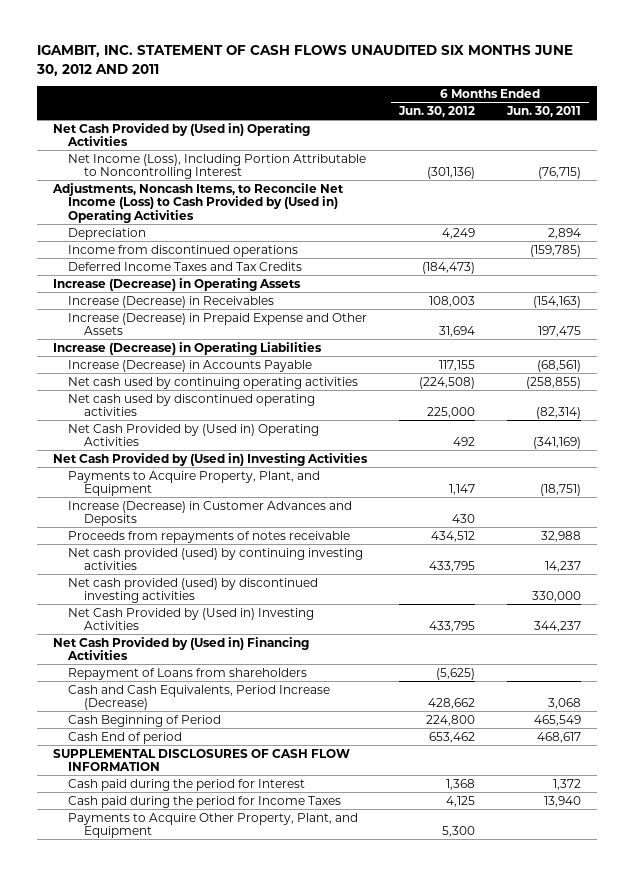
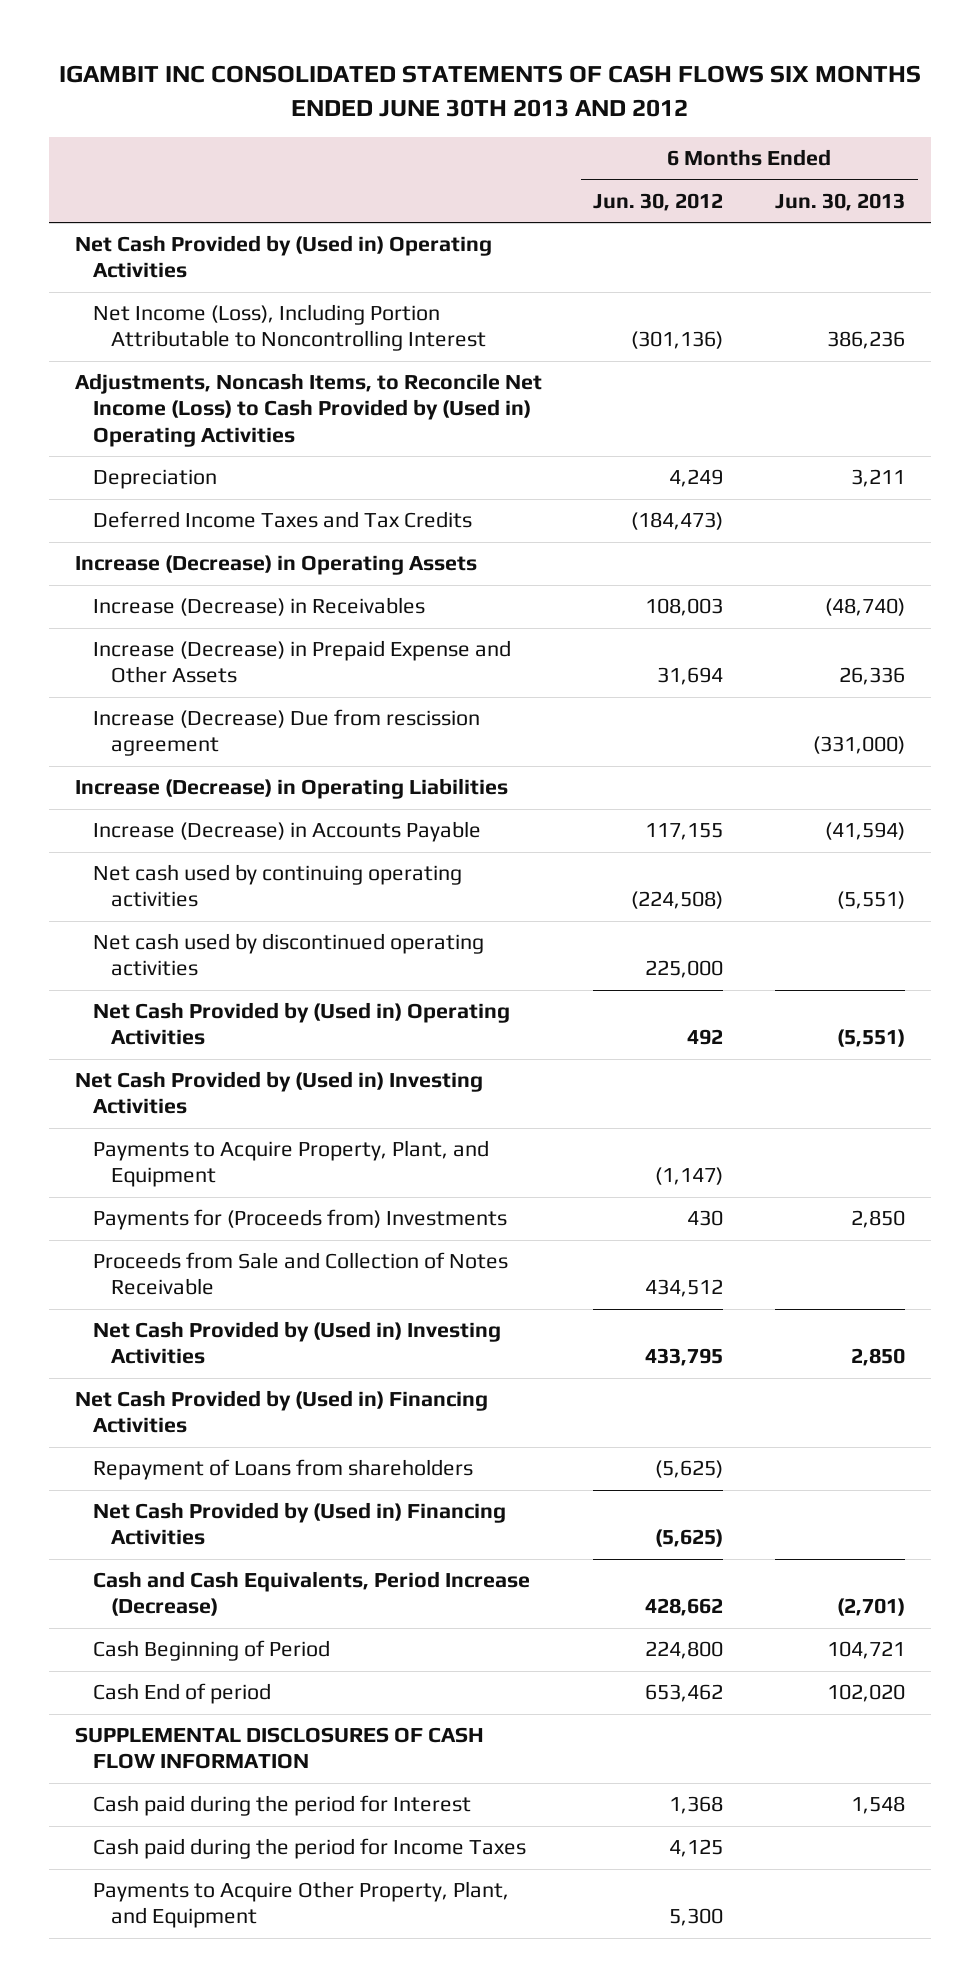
[35,45,573,76] IGAMBIT, INC. STATEMENT OF CASH FLOWS UNAUDITED SIX MONTHS JUNE 30, 2012 AND 2011 -> [58,65,921,117] IGAMBIT INC CONSOLIDATED STATEMENTS OF CASH FLOWS SIX MONTHS ENDED JUNE 30TH 2013 AND 2012
[506,105,582,117] Jun. 30, 2011 -> none
none -> [775,192,906,211] Jun. 30, 2013
[68,244,299,257] Income from discontinued operations -> none
none -> [92,709,480,757] Increase (Decrease) Due from rescission agreement
[68,500,353,527] Increase (Decrease) in Customer Advances and Deposits -> none
[68,547,364,571] Net cash provided (used) by continuing investing activities -> none
[68,577,319,604] Net cash provided (used) by discontinued investing activities -> none
[449,484,476,496] 1,147 -> [655,1167,724,1186] (1,147)
none -> [92,1209,507,1231] Payments for (Proceeds from) Investments
[68,530,351,543] Proceeds from repayments of notes receivable -> [92,1252,508,1296] Proceeds from Sale and Collection of Notes Receivable
none -> [92,1502,506,1546] Net Cash Provided by (Used in) Financing Activities

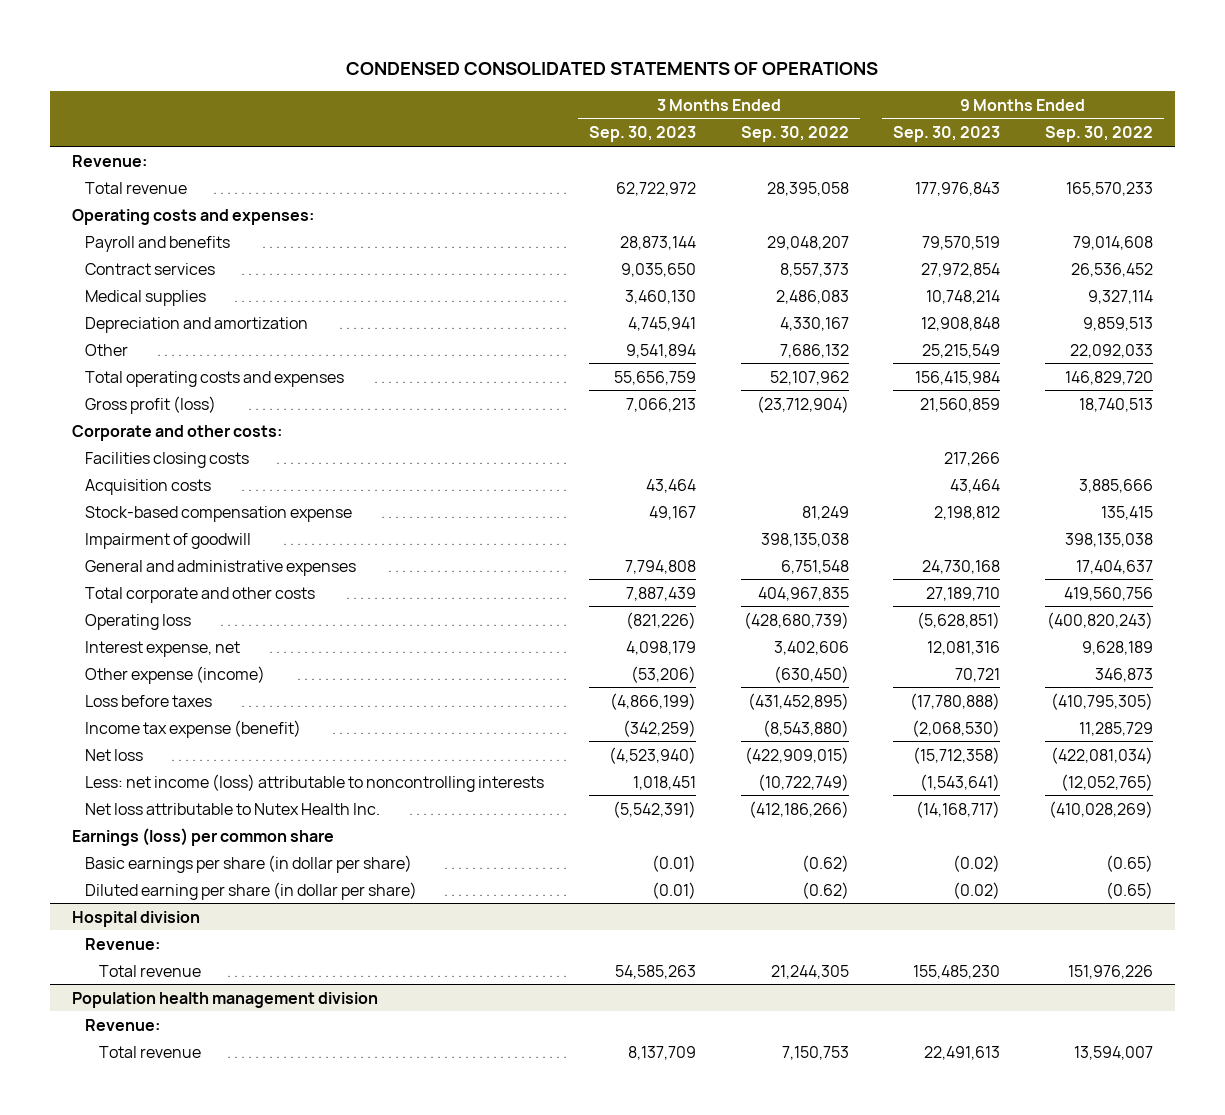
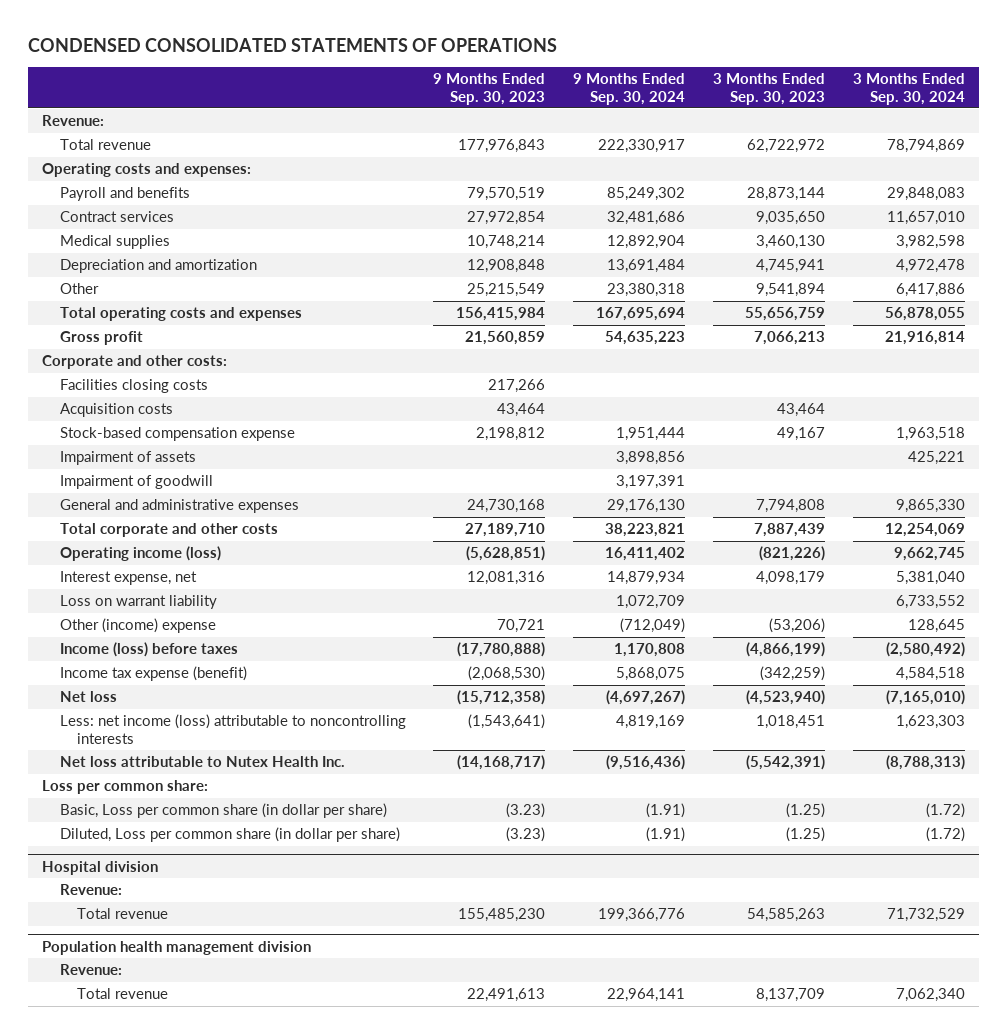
[740,126,849,143] Sep. 30, 2022 -> none
[1044,126,1153,143] Sep. 30, 2022 -> none
none -> [573,72,686,105] 9 Months Ended Sep. 30, 2024
none -> [852,72,965,105] 3 Months Ended Sep. 30, 2024
[85,395,217,414] Gross profit (loss) -> [59,331,143,346] Gross profit
none -> [59,451,196,466] Impairment of assets
[85,613,192,630] Operating loss -> [59,546,221,562] Operating income (loss)
none -> [59,595,217,610] Loss on warrant liability
[85,665,266,684] Other expense (income) -> [59,618,216,634] Other (income) expense
[85,694,213,707] Loss before taxes -> [59,642,238,658] Income (loss) before taxes
[72,827,335,846] Earnings (loss) per common share -> [42,780,209,795] Loss per common share:
[85,854,413,873] Basic earnings per share (in dollar per share) -> [59,803,387,819] Basic, Loss per common share (in dollar per share)
[651,854,696,872] (0.01) -> [786,803,826,819] (1.25)
[953,854,1001,872] (0.02) -> [506,803,546,819] (3.23)
[85,881,418,900] Diluted earning per share (in dollar per share) -> [59,827,400,843] Diluted, Loss per common share (in dollar per share)
[651,881,696,899] (0.01) -> [786,827,826,843] (1.25)
[953,881,1001,899] (0.02) -> [506,827,546,843] (3.23)

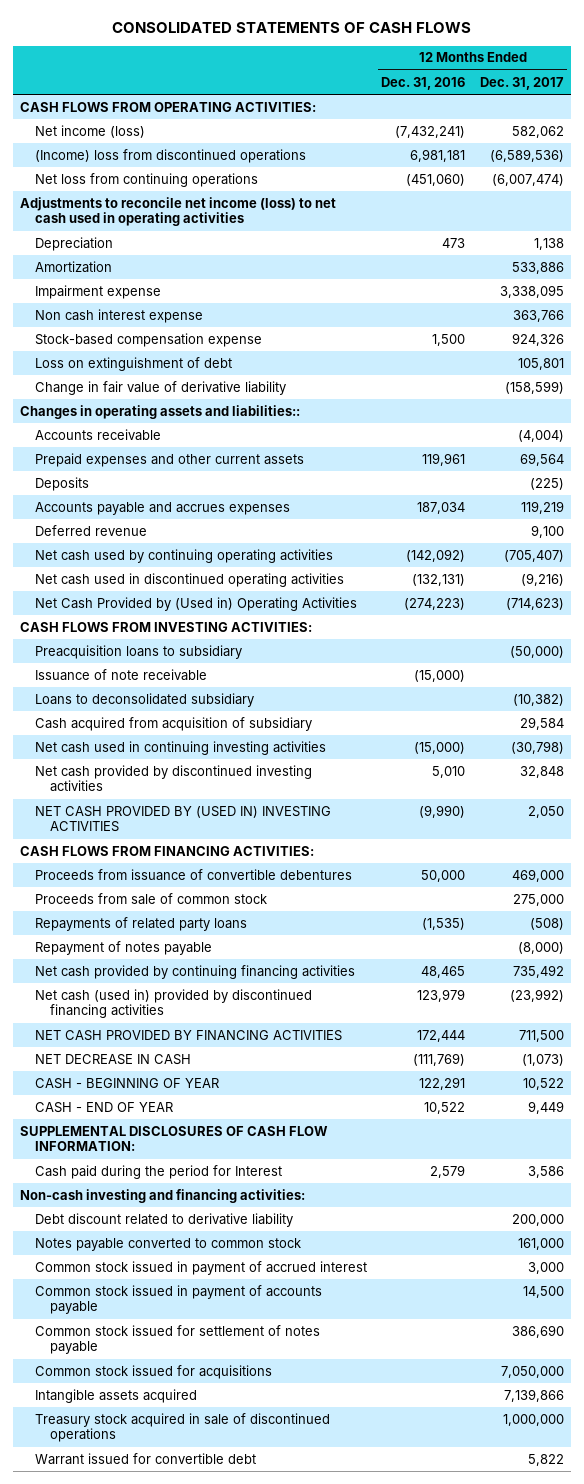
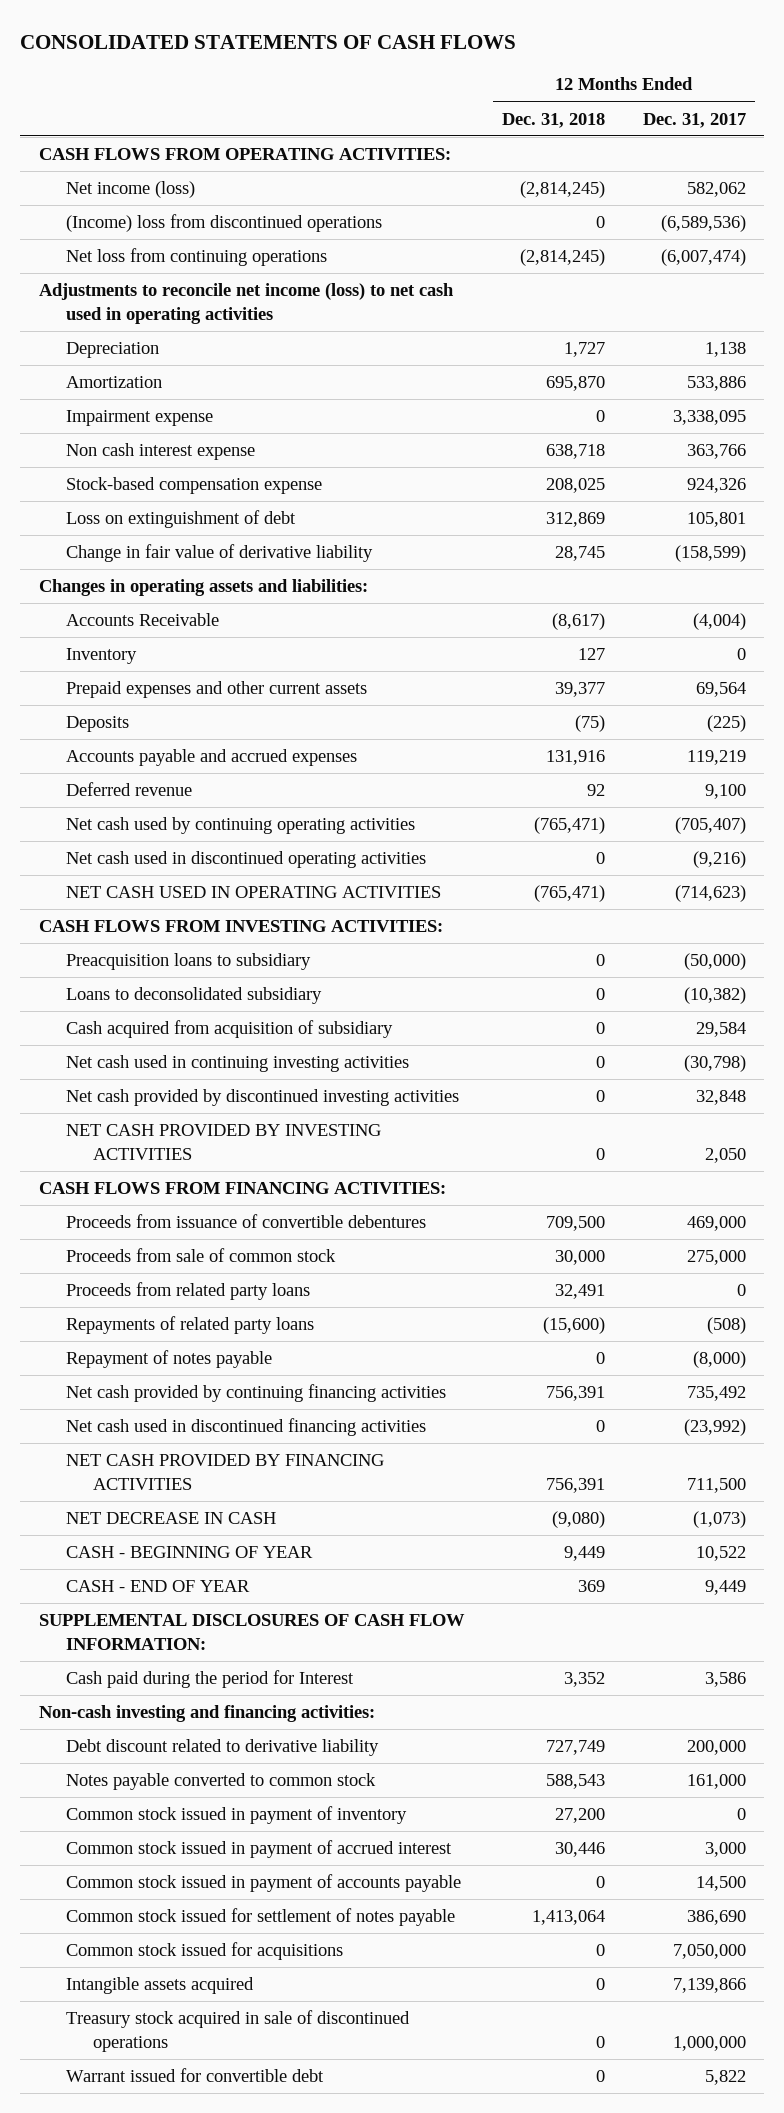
[381,76,466,90] Dec. 31, 2016 -> none
none -> [502,112,606,128] Dec. 31, 2018
[19,404,300,419] Changes in operating assets and liabilities:: -> [38,579,368,597] Changes in operating assets and liabilities:
[35,428,162,441] Accounts receivable -> [65,613,219,627] Accounts Receivable
none -> [65,648,137,665] Inventory
[35,501,291,515] Accounts payable and accrues expenses -> [65,749,357,767] Accounts payable and accrued expenses
[35,596,358,611] Net Cash Provided by (Used in) Operating Activities -> [65,886,441,899] NET CASH USED IN OPERATING ACTIVITIES
[35,668,208,681] Issuance of note receivable -> none
[35,805,332,833] NET CASH PROVIDED BY (USED IN) INVESTING ACTIVITIES -> [65,1124,381,1160] NET CASH PROVIDED BY INVESTING ACTIVITIES
none -> [65,1282,310,1301] Proceeds from related party loans
[35,988,313,1019] Net cash (used in) provided by discontinued financing activities -> [65,1418,426,1437] Net cash used in discontinued financing activities
none -> [65,1806,407,1825] Common stock issued in payment of inventory

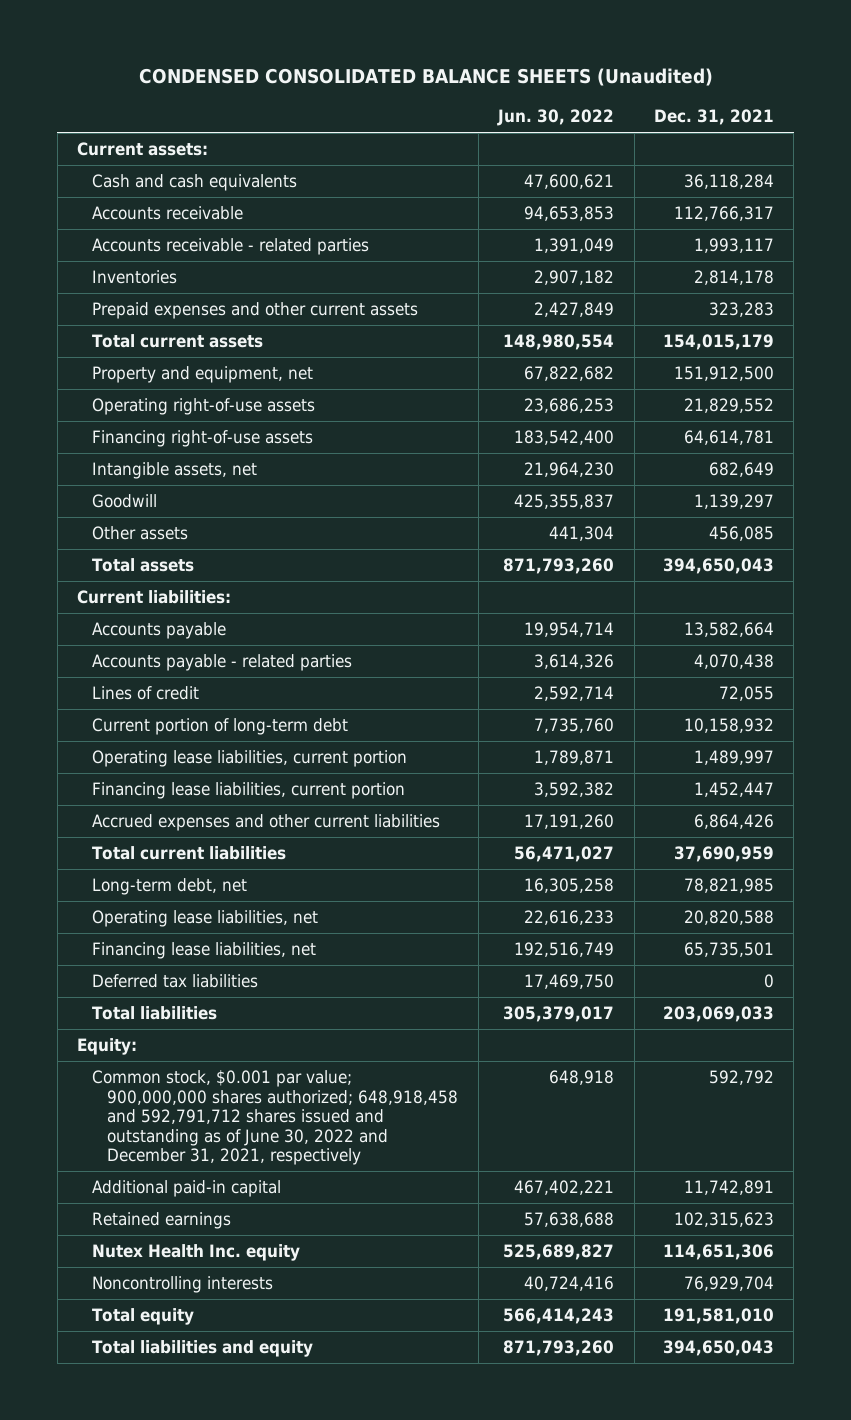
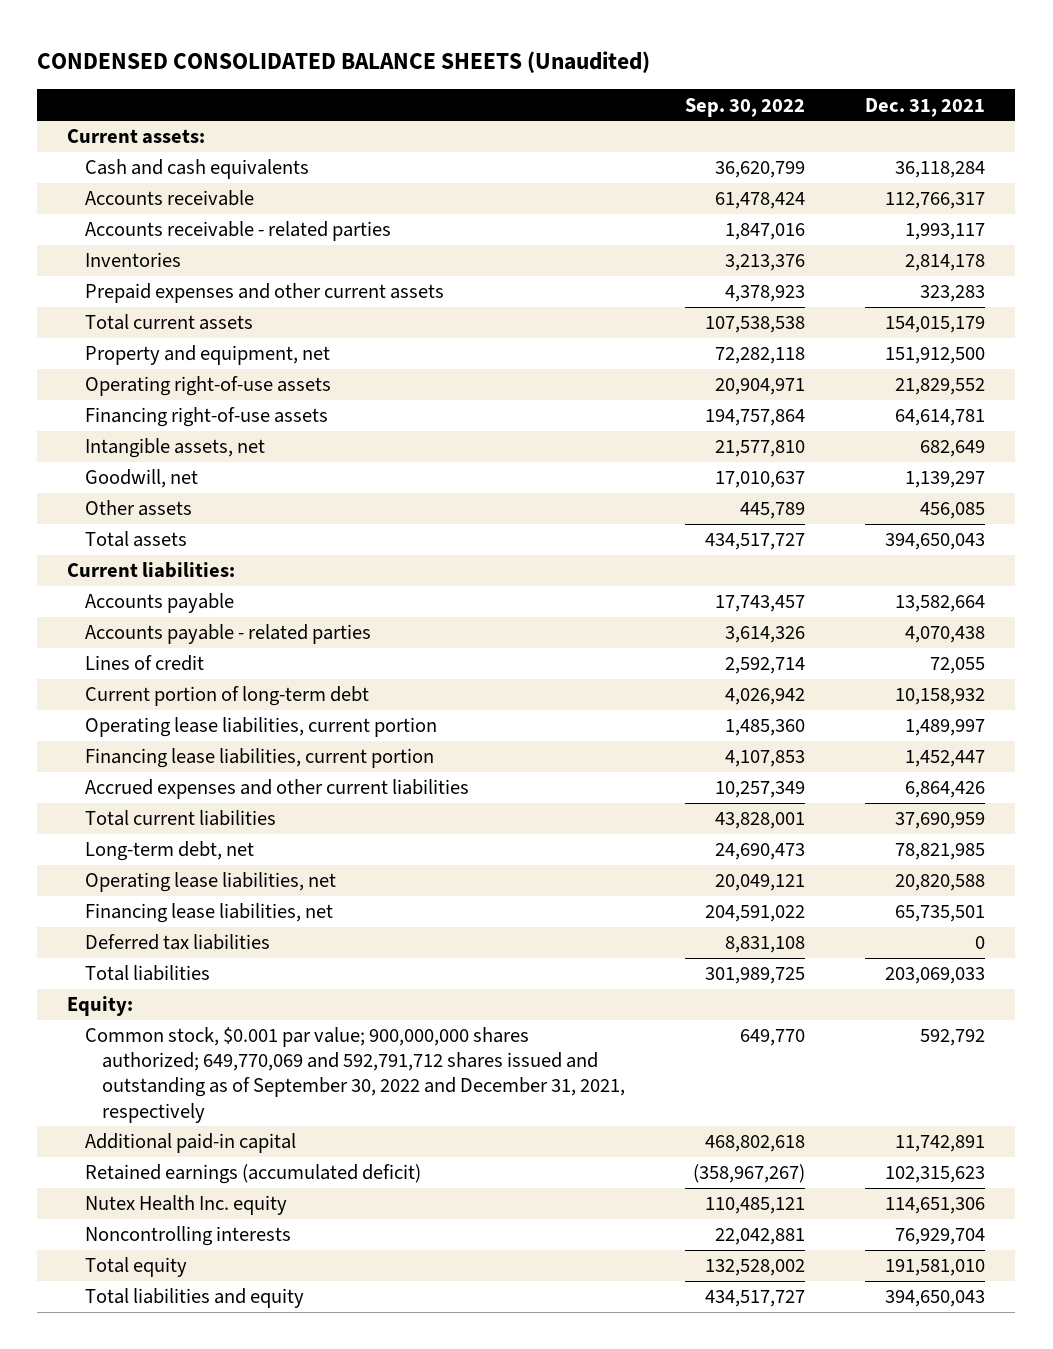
[497,109,615,127] Jun. 30, 2022 -> none
none -> [685,97,806,117] Sep. 30, 2022
[92,494,158,509] Goodwill -> [84,469,198,489] Goodwill, net
[92,1070,459,1166] Common stock, $0.001 par value; 900,000,000 shares authorized; 648,918,458 and 592,791,712 shares issued and outstanding as of June 30, 2022 and December 31, 2021, respectively -> [84,1027,625,1123] Common stock, $0.001 par value; 900,000,000 shares authorized; 649,770,069 and 592,791,712 shares issued and outstanding as of September 30, 2022 and December 31, 2021, respectively
[92,1212,232,1230] Retained earnings -> [84,1164,421,1185] Retained earnings (accumulated deficit)

